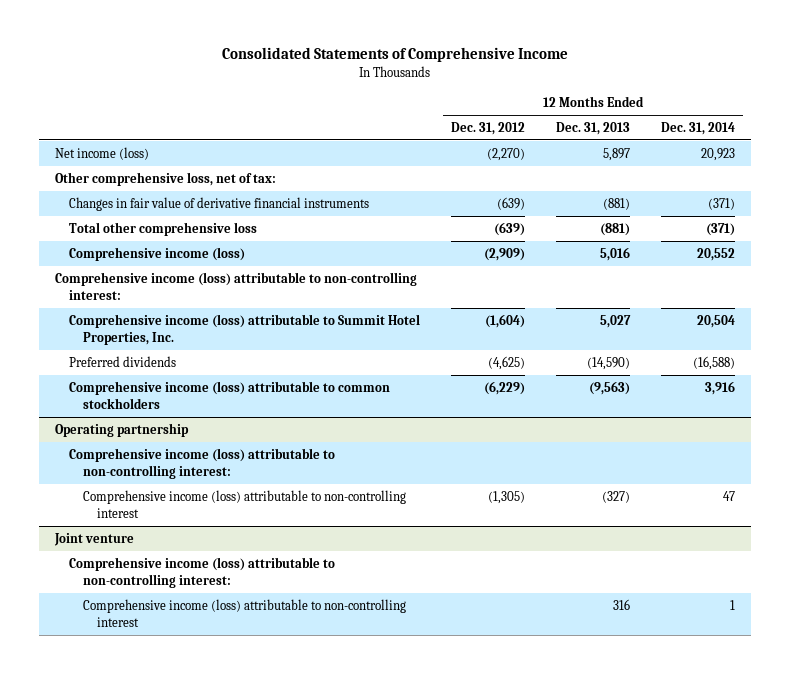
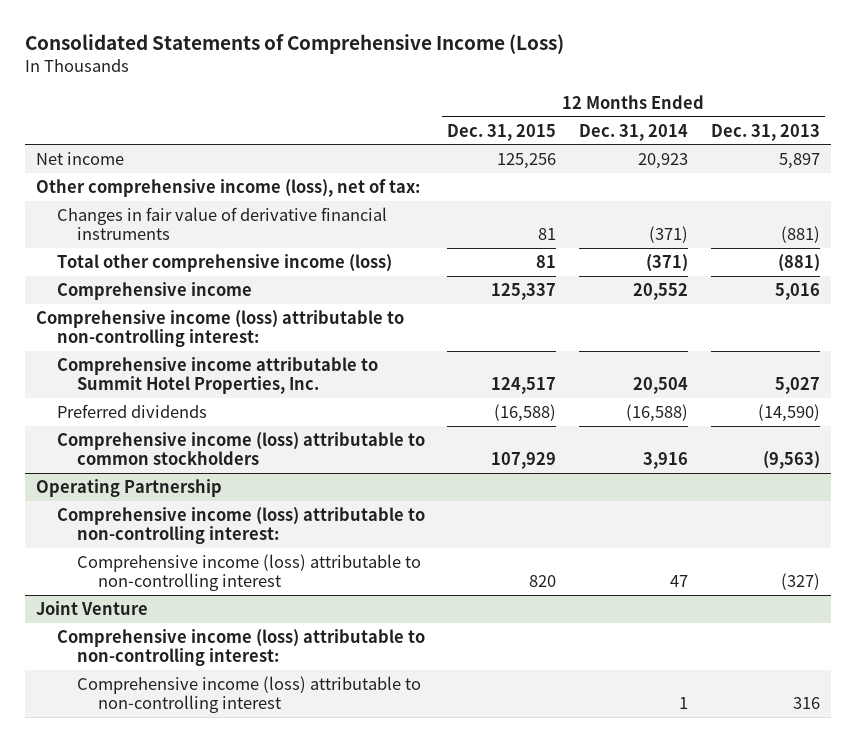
[221,47,568,63] Consolidated Statements of Comprehensive Income -> [25,34,565,55] Consolidated Statements of Comprehensive Income (Loss)
[450,121,525,135] Dec. 31, 2012 -> none
none -> [447,123,557,141] Dec. 31, 2015
[54,146,149,160] Net income (loss) -> [36,151,125,165] Net income
[54,171,276,186] Other comprehensive loss, net of tax: -> [36,178,421,197] Other comprehensive income (loss), net of tax:
[68,221,257,236] Total other comprehensive loss -> [56,253,392,272] Total other comprehensive income (loss)
[68,246,245,261] Comprehensive income (loss) -> [56,281,252,300] Comprehensive income
[68,313,420,345] Comprehensive income (loss) attributable to Summit Hotel Properties, Inc. -> [56,356,378,395] Comprehensive income attributable to Summit Hotel Properties, Inc.
[54,422,189,437] Operating partnership -> [36,478,223,497] Operating Partnership
[53,532,134,546] Joint venture -> [36,600,149,615] Joint Venture

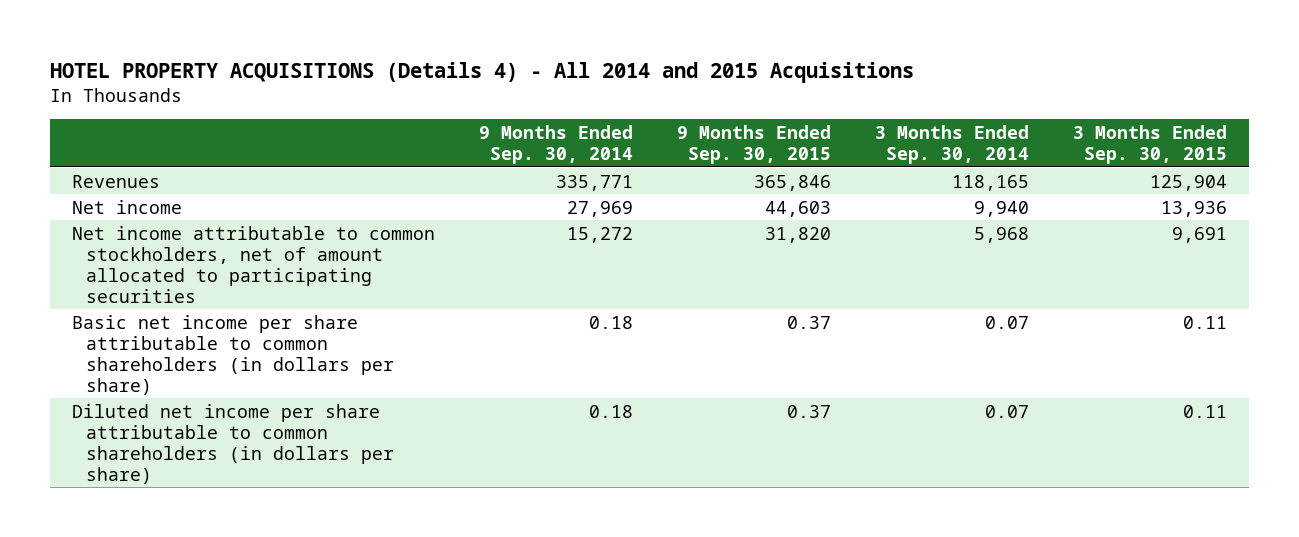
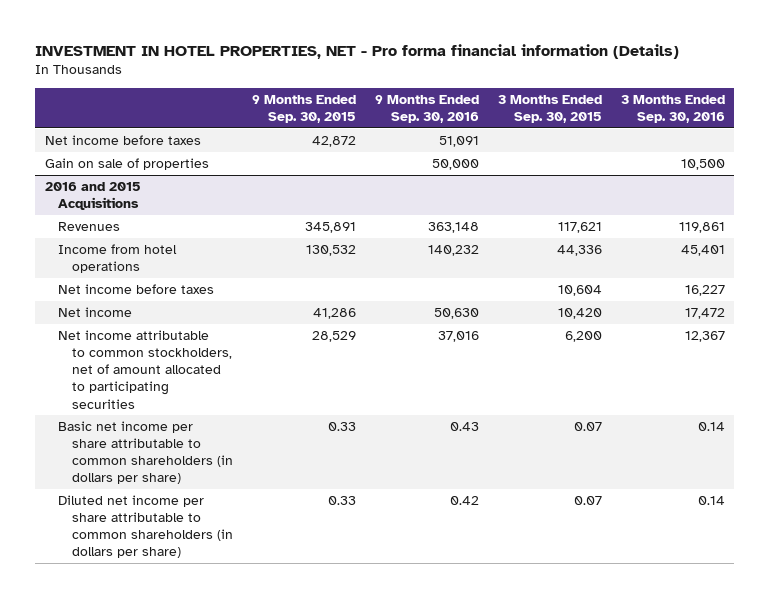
[49,61,914,83] HOTEL PROPERTY ACQUISITIONS (Details 4) - All 2014 and 2015 Acquisitions -> [35,44,680,60] INVESTMENT IN HOTEL PROPERTIES, NET - Pro forma financial information (Details)
[479,124,634,164] 9 Months Ended Sep. 30, 2014 -> none
[875,124,1030,164] 3 Months Ended Sep. 30, 2014 -> none
none -> [374,94,479,123] 9 Months Ended Sep. 30, 2016
none -> [620,94,725,123] 3 Months Ended Sep. 30, 2016
none -> [44,134,201,145] Net income before taxes
none -> [44,157,209,170] Gain on sale of properties
none -> [44,181,141,211] 2016 and 2015 Acquisitions
[754,174,832,191] 365,846 -> [304,221,356,233] 345,891
[1150,174,1228,191] 125,904 -> [557,221,602,233] 117,621
none -> [58,243,178,274] Income from hotel operations
none -> [58,283,215,294] Net income before taxes
[765,200,832,217] 44,603 -> [312,307,356,319] 41,286
[1161,200,1228,217] 13,936 -> [557,307,602,319] 10,420
[765,226,832,243] 31,820 -> [311,330,356,342] 28,529
[1172,226,1228,243] 9,691 -> [564,330,602,342] 6,200
[787,315,832,329] 0.37 -> [327,421,356,431] 0.33
[1183,315,1228,329] 0.11 -> [573,421,602,431] 0.07
[787,404,832,418] 0.37 -> [327,495,356,505] 0.33
[1183,404,1228,418] 0.11 -> [573,495,602,505] 0.07

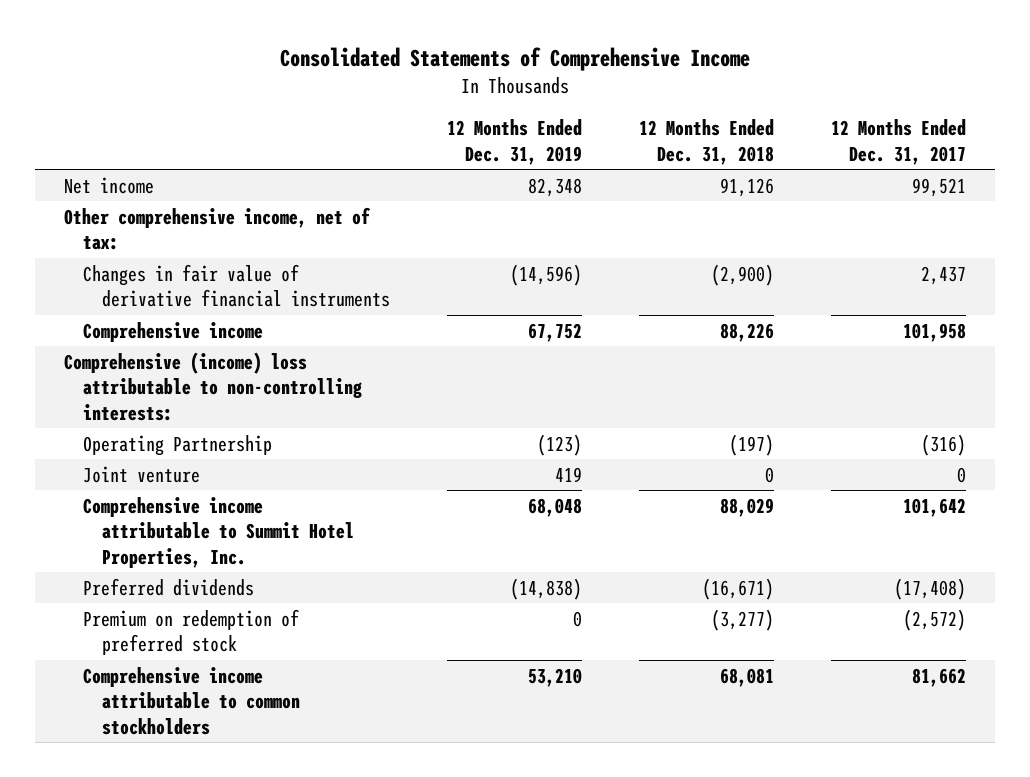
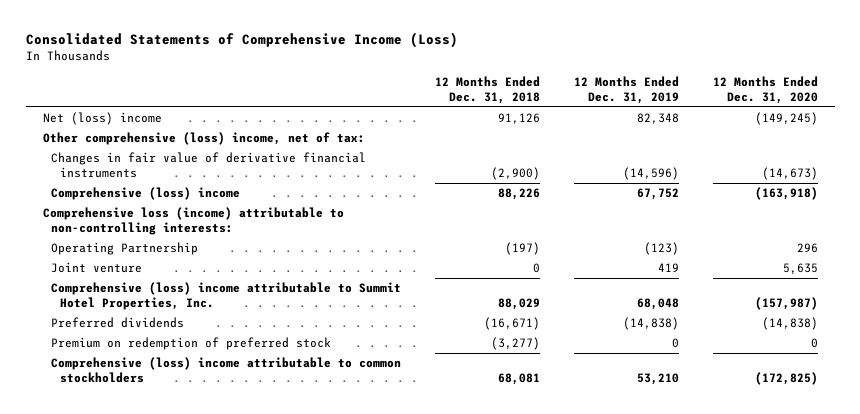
[279,46,750,71] Consolidated Statements of Comprehensive Income -> [25,32,458,49] Consolidated Statements of Comprehensive Income (Loss)
[831,119,967,165] 12 Months Ended Dec. 31, 2017 -> none
none -> [712,76,818,104] 12 Months Ended Dec. 31, 2020
[63,176,154,194] Net income -> [42,112,162,126] Net (loss) income
[63,206,371,251] Other comprehensive income, net of tax: -> [42,132,365,146] Other comprehensive (loss) income, net of tax:
[82,321,263,342] Comprehensive income -> [51,187,241,201] Comprehensive (loss) income
[63,351,362,421] Comprehensive (income) loss attributable to non-controlling interests: -> [42,207,344,235] Comprehensive loss (income) attributable to non-controlling interests:
[82,496,354,568] Comprehensive income attributable to Summit Hotel Properties, Inc. -> [51,282,402,310] Comprehensive (loss) income attributable to Summit Hotel Properties, Inc.
[82,666,300,735] Comprehensive income attributable to common stockholders -> [51,357,402,383] Comprehensive (loss) income attributable to common stockholders

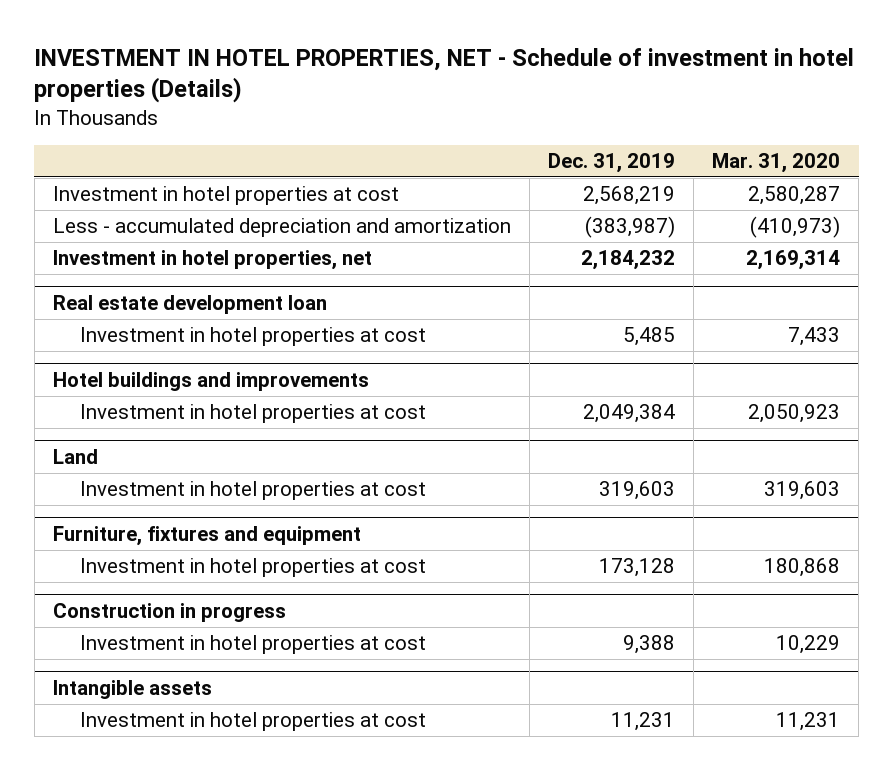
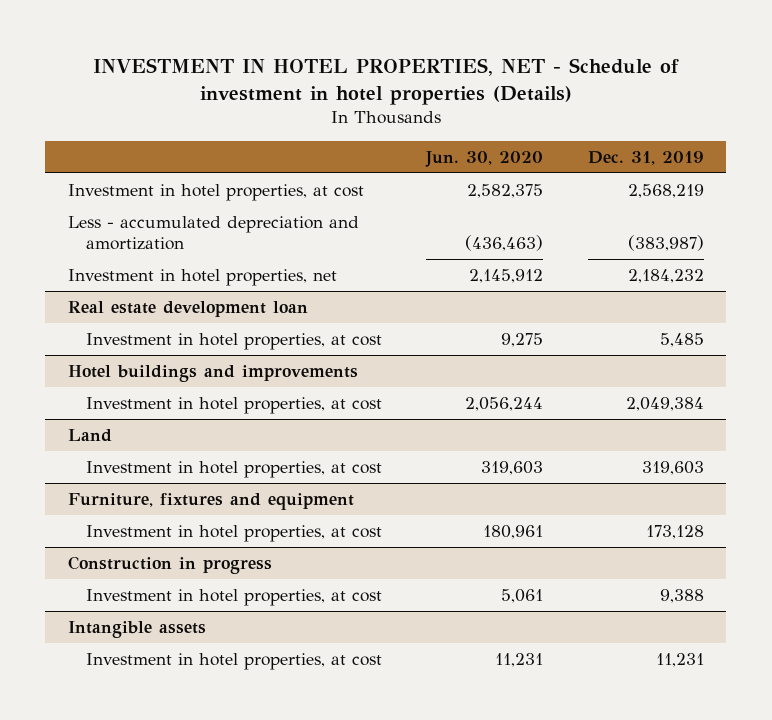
[712,152,841,173] Mar. 31, 2020 -> none
none -> [425,150,544,167] Jun. 30, 2020
[52,186,399,206] Investment in hotel properties at cost -> [67,183,364,201] Investment in hotel properties, at cost
[80,327,427,347] Investment in hotel properties at cost -> [85,332,382,350] Investment in hotel properties, at cost
[80,404,427,424] Investment in hotel properties at cost -> [85,396,382,414] Investment in hotel properties, at cost
[80,481,427,501] Investment in hotel properties at cost -> [85,460,382,478] Investment in hotel properties, at cost
[80,558,427,578] Investment in hotel properties at cost -> [85,524,382,542] Investment in hotel properties, at cost
[80,635,427,655] Investment in hotel properties at cost -> [85,588,382,606] Investment in hotel properties, at cost
[80,712,427,732] Investment in hotel properties at cost -> [85,652,382,670] Investment in hotel properties, at cost

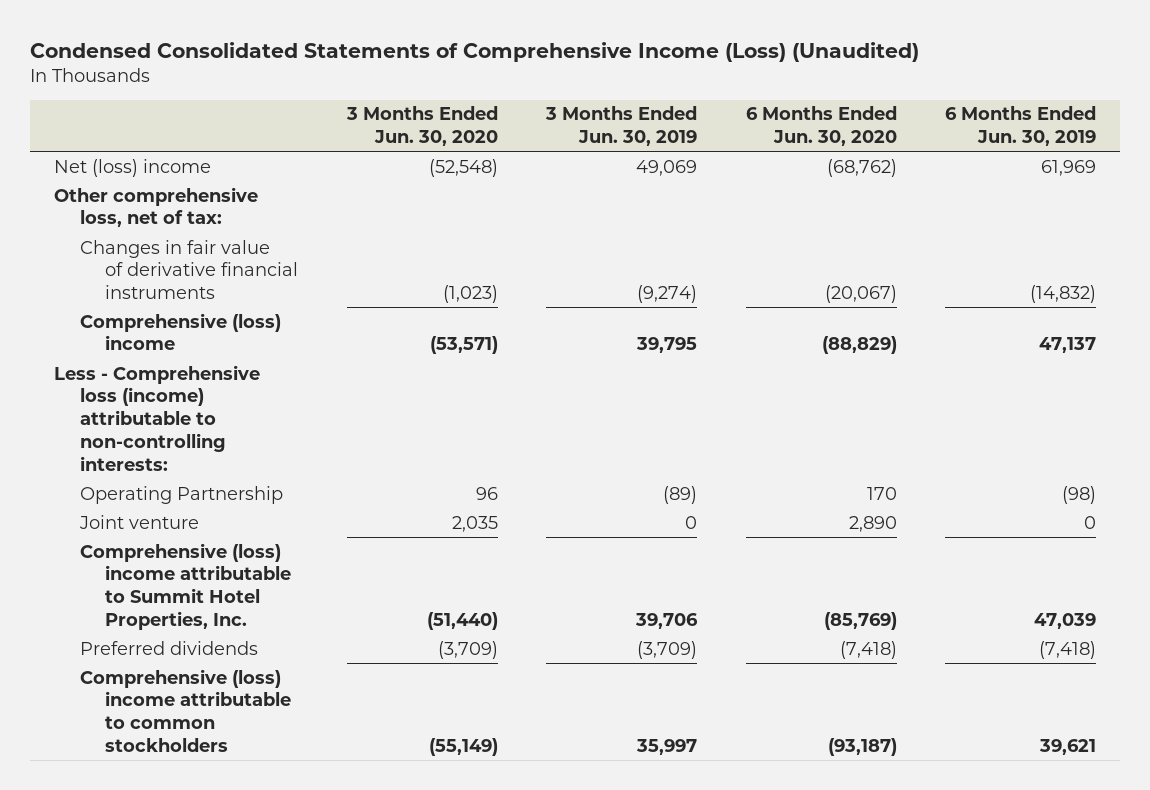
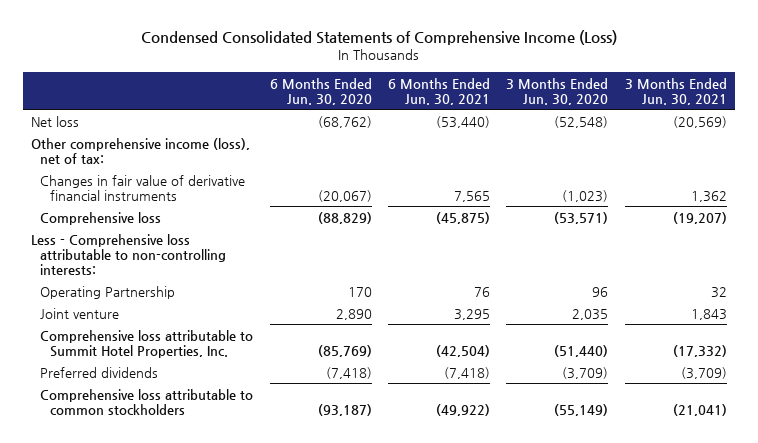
[29,41,919,62] Condensed Consolidated Statements of Comprehensive Income (Loss) (Unaudited) -> [140,30,617,46] Condensed Consolidated Statements of Comprehensive Income (Loss)
[545,106,698,147] 3 Months Ended Jun. 30, 2019 -> none
[944,106,1096,147] 6 Months Ended Jun. 30, 2019 -> none
none -> [388,77,491,105] 6 Months Ended Jun. 30, 2021
none -> [624,77,727,105] 3 Months Ended Jun. 30, 2021
[53,158,211,177] Net (loss) income -> [30,115,79,127] Net loss
[53,186,258,228] Other comprehensive loss, net of tax: -> [30,137,250,164] Other comprehensive income (loss), net of tax:
[79,312,281,351] Comprehensive (loss) income -> [40,211,162,225] Comprehensive loss
[53,364,260,472] Less - Comprehensive loss (income) attributable to non-controlling interests: -> [30,233,227,275] Less - Comprehensive loss attributable to non-controlling interests:
[79,542,292,631] Comprehensive (loss) income attributable to Summit Hotel Properties, Inc. -> [40,329,254,358] Comprehensive loss attributable to Summit Hotel Properties, Inc.
[79,668,292,753] Comprehensive (loss) income attributable to common stockholders -> [40,388,254,415] Comprehensive loss attributable to common stockholders

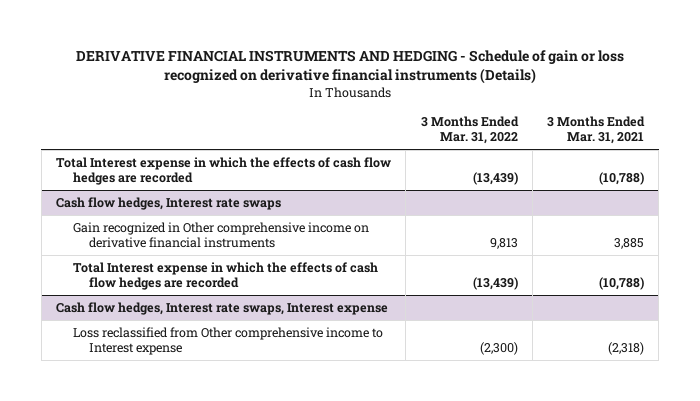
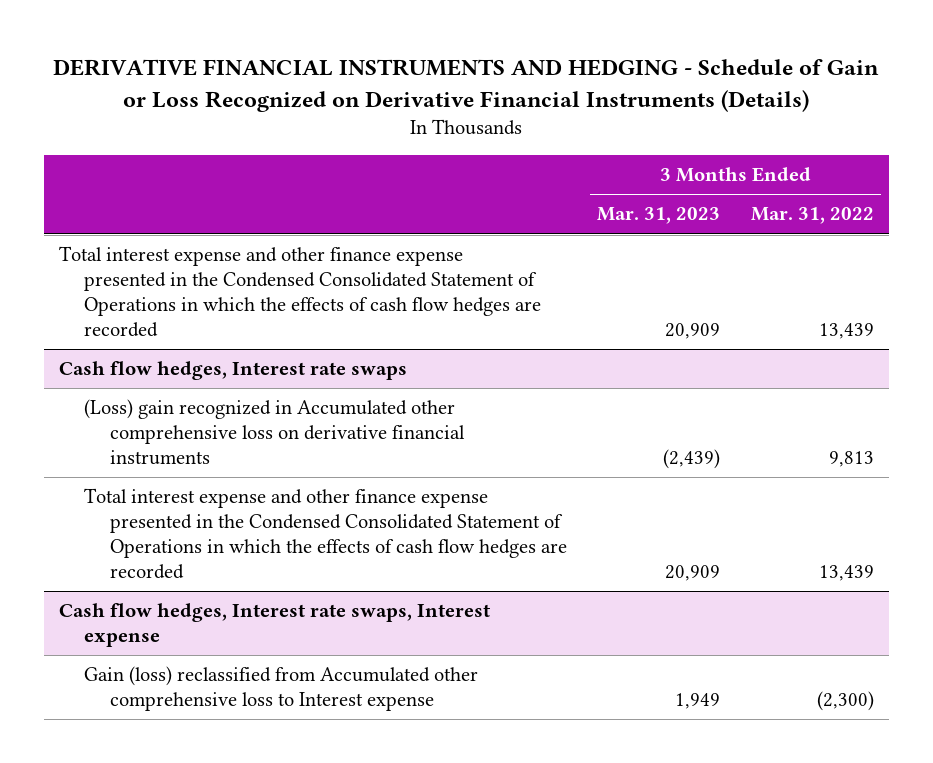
[76,49,625,84] DERIVATIVE FINANCIAL INSTRUMENTS AND HEDGING - Schedule of gain or loss recognized on derivative financial instruments (Details) -> [53,59,880,113] DERIVATIVE FINANCIAL INSTRUMENTS AND HEDGING - Schedule of Gain or Loss Recognized on Derivative Financial Instruments (Details)
[546,115,645,145] 3 Months Ended Mar. 31, 2021 -> none
none -> [597,207,721,225] Mar. 31, 2023
[56,156,392,186] Total Interest expense in which the effects of cash flow hedges are recorded -> [59,246,542,337] Total interest expense and other finance expense presented in the Condensed Consolidated Statement of Operations in which the effects of cash flow hedges are recorded
[472,172,518,186] (13,439) -> [818,322,874,339] 13,439
[72,221,369,249] Gain recognized in Other comprehensive income on derivative financial instruments -> [84,399,465,465] (Loss) gain recognized in Accumulated other comprehensive loss on derivative financial instruments
[72,261,378,291] Total Interest expense in which the effects of cash flow hedges are recorded -> [84,488,567,579] Total interest expense and other finance expense presented in the Condensed Consolidated Statement of Operations in which the effects of cash flow hedges are recorded
[472,277,518,291] (13,439) -> [818,564,874,581] 13,439
[72,326,383,356] Loss reclassified from Other comprehensive income to Interest expense -> [84,666,479,712] Gain (loss) reclassified from Accumulated other comprehensive loss to Interest expense

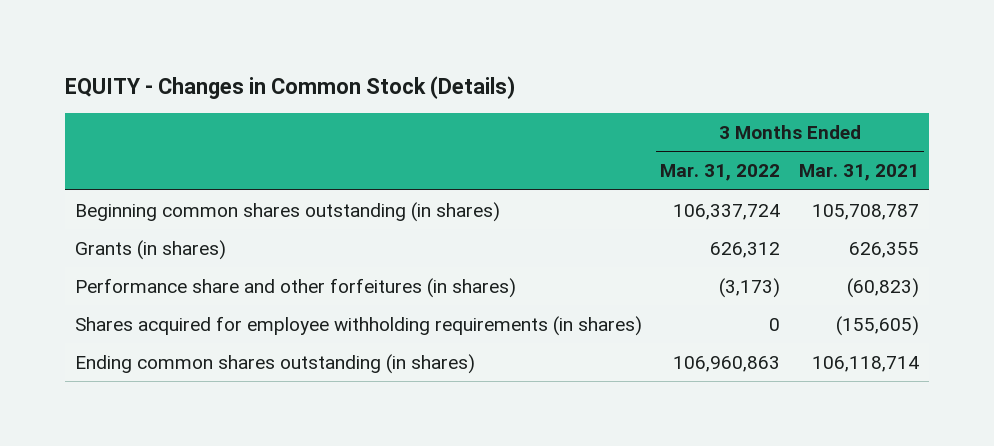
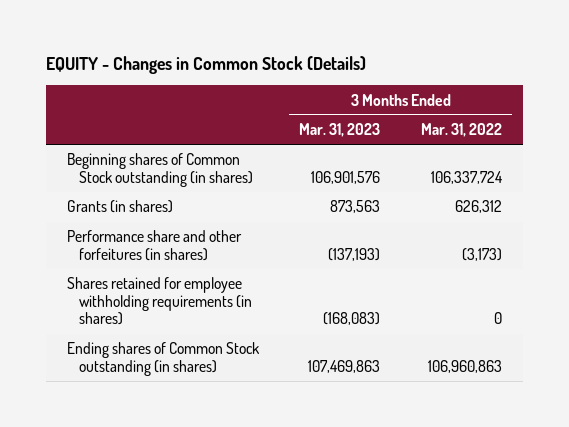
[799,164,920,182] Mar. 31, 2021 -> none
none -> [299,123,381,138] Mar. 31, 2023
[74,201,500,222] Beginning common shares outstanding (in shares) -> [66,153,253,187] Beginning shares of Common Stock outstanding (in shares)
[74,315,642,336] Shares acquired for employee withholding requirements (in shares) -> [66,277,252,326] Shares retained for employee withholding requirements (in shares)
[74,353,475,374] Ending common shares outstanding (in shares) -> [66,342,260,376] Ending shares of Common Stock outstanding (in shares)

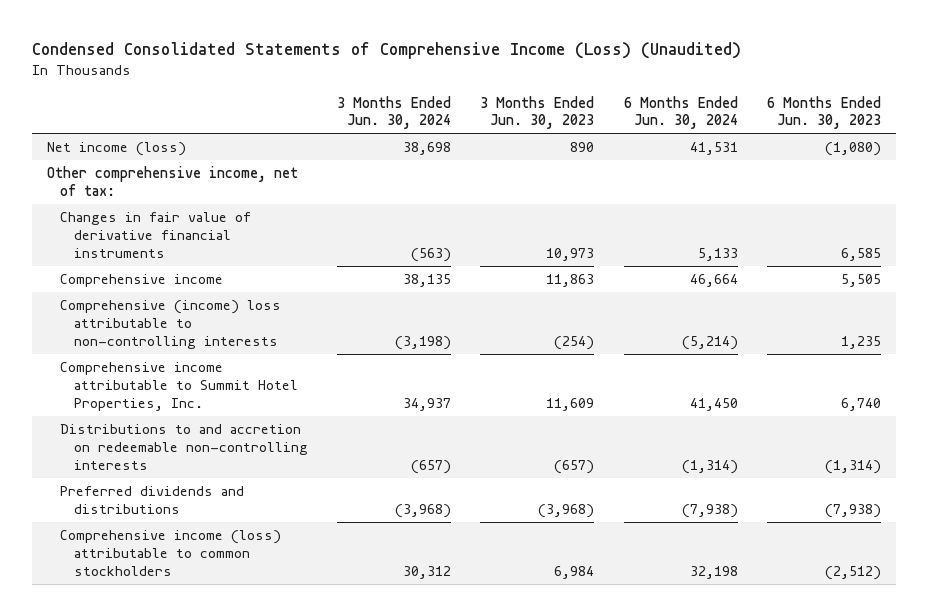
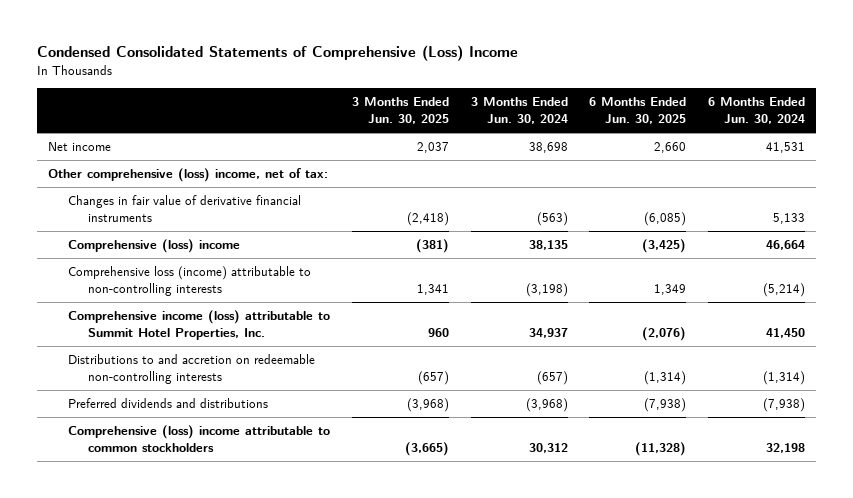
[32,41,742,59] Condensed Consolidated Statements of Comprehensive Income (Loss) (Unaudited) -> [36,45,518,62] Condensed Consolidated Statements of Comprehensive (Loss) Income
[480,95,595,130] 3 Months Ended Jun. 30, 2023 -> none
[767,95,882,130] 6 Months Ended Jun. 30, 2023 -> none
none -> [351,97,449,125] 3 Months Ended Jun. 30, 2025
none -> [589,97,687,125] 6 Months Ended Jun. 30, 2025
[46,142,186,157] Net income (loss) -> [47,142,111,152] Net income
[46,166,298,196] Other comprehensive income, net of tax: -> [47,168,328,183] Other comprehensive (loss) income, net of tax:
[60,274,224,288] Comprehensive income -> [67,239,240,254] Comprehensive (loss) income
[60,300,282,349] Comprehensive (income) loss attributable to non-controlling interests -> [67,266,311,297] Comprehensive loss (income) attributable to non-controlling interests
[60,362,298,411] Comprehensive income attributable to Summit Hotel Properties, Inc. -> [67,310,330,341] Comprehensive income (loss) attributable to Summit Hotel Properties, Inc.
[60,530,282,576] Comprehensive income (loss) attributable to common stockholders -> [67,425,330,453] Comprehensive (loss) income attributable to common stockholders

